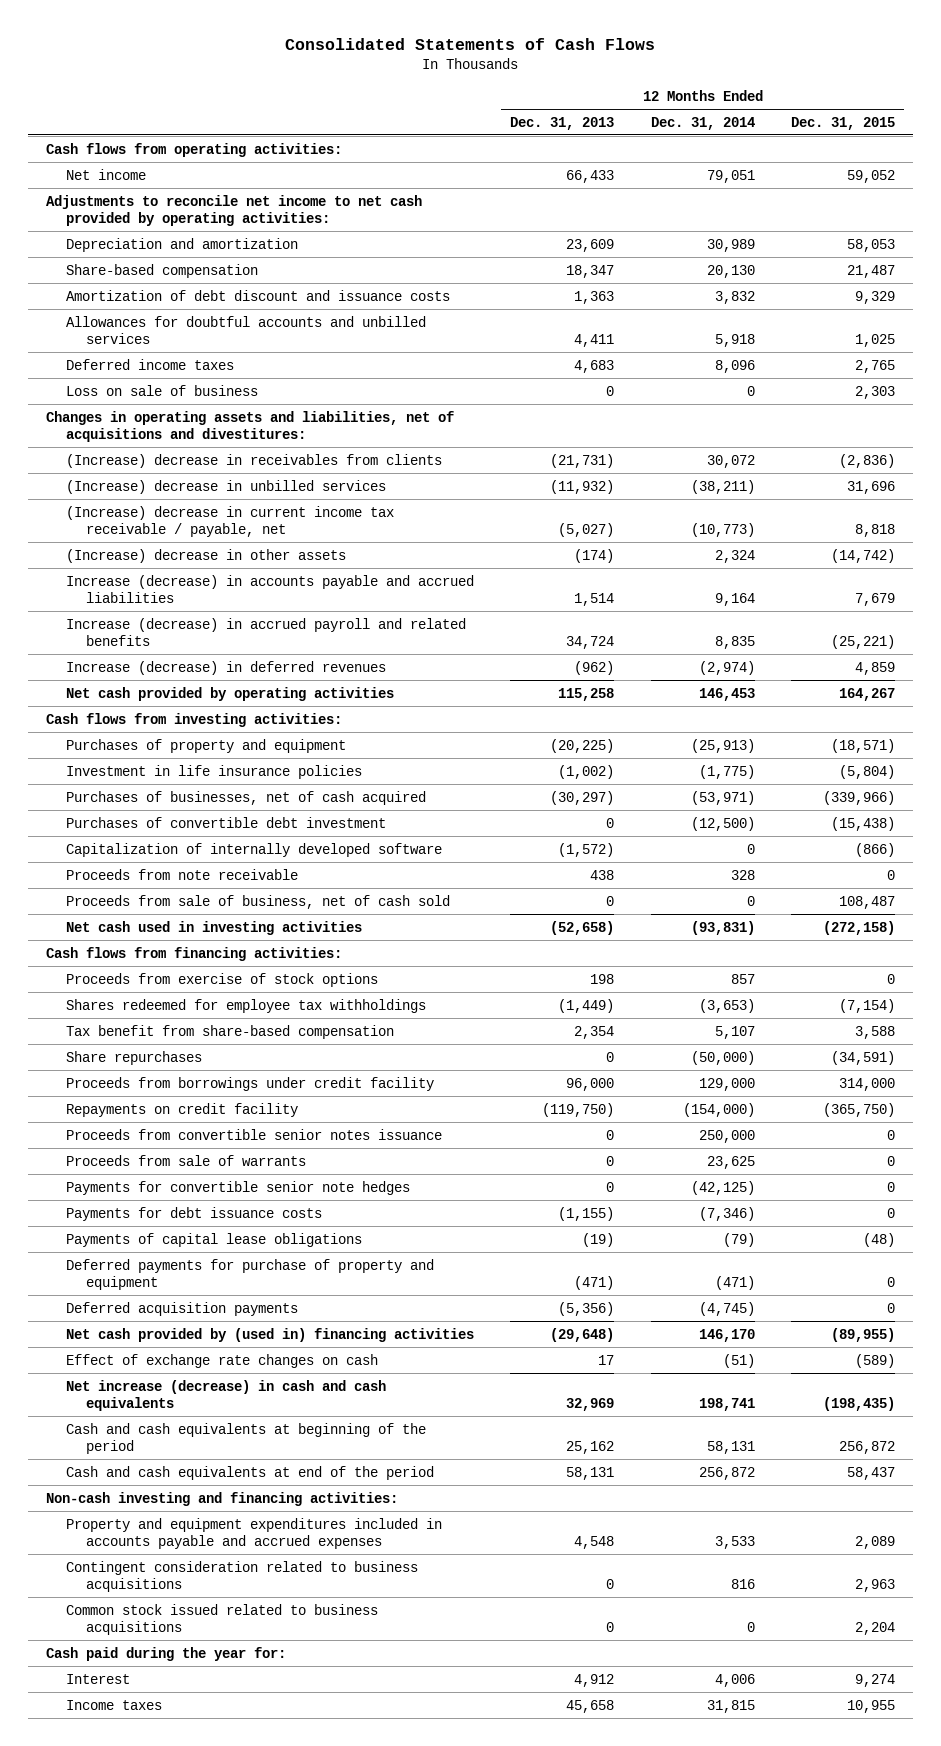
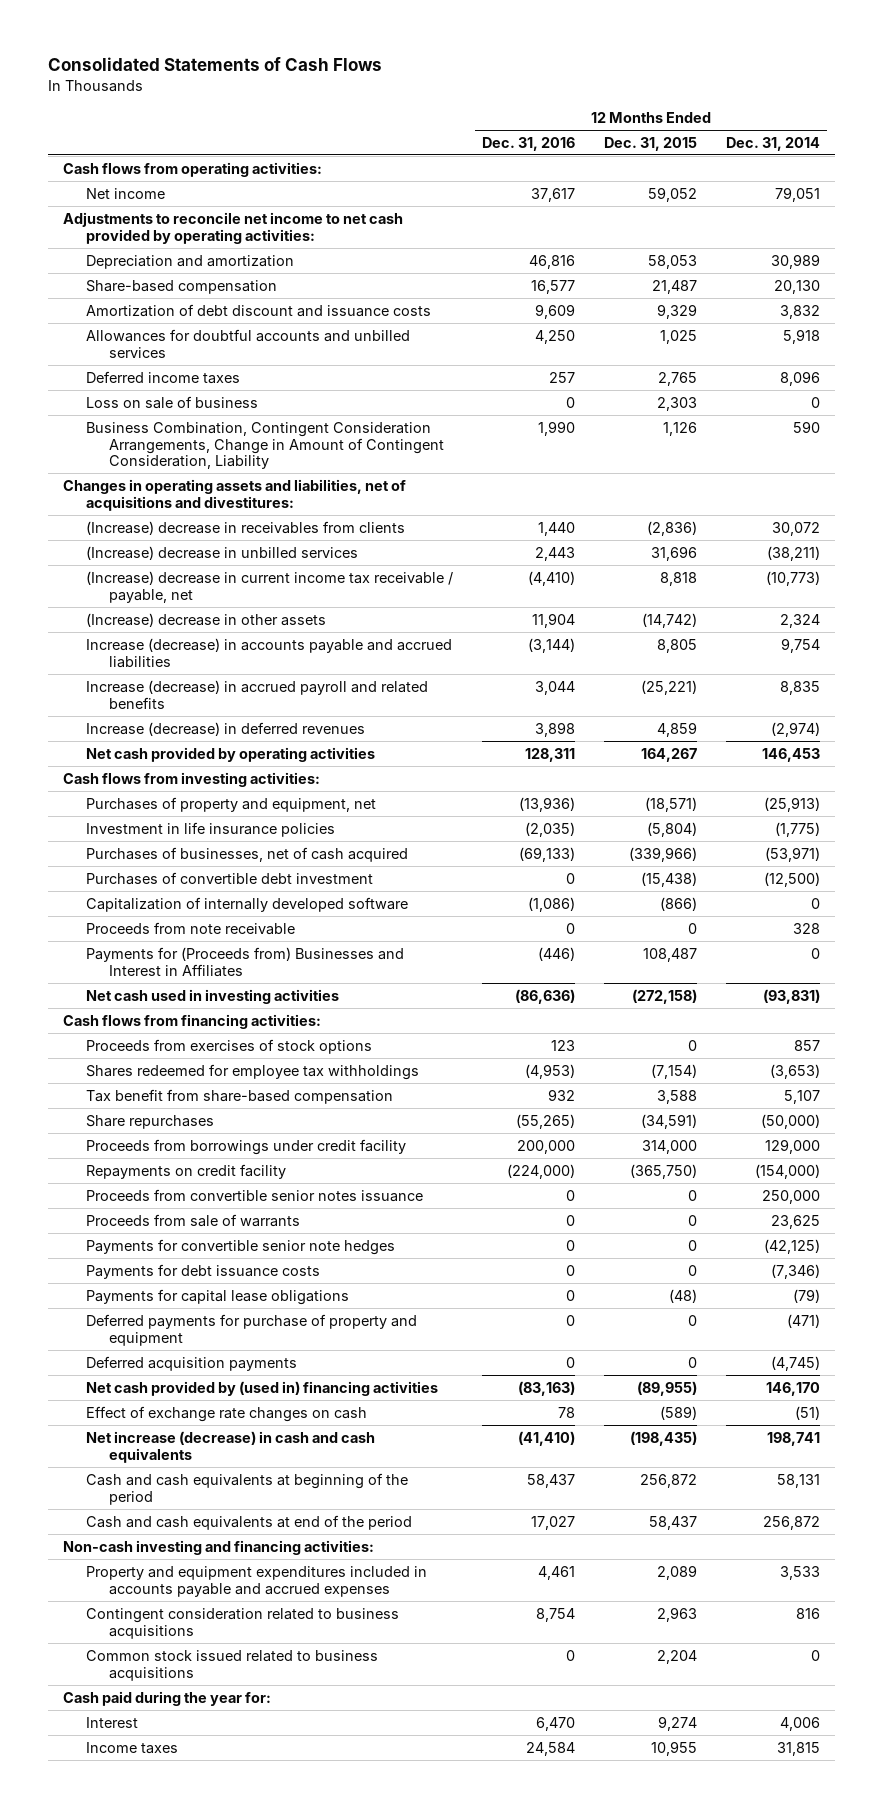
[510,116,615,130] Dec. 31, 2013 -> none
none -> [482,136,576,151] Dec. 31, 2016
none -> [86,421,445,470] Business Combination, Contingent Consideration Arrangements, Change in Amount of Contingent Consideration, Liability
[714,592,755,606] 9,164 -> [781,637,821,653] 9,754
[854,592,895,606] 7,679 -> [657,638,698,653] 8,805
[66,738,347,753] Purchases of property and equipment -> [86,796,377,812] Purchases of property and equipment, net
[66,894,451,909] Proceeds from sale of business, net of cash sold -> [86,946,405,977] Payments for (Proceeds from) Businesses and Interest in Affiliates
[66,972,379,987] Proceeds from exercise of stock options -> [86,1038,373,1054] Proceeds from exercises of stock options
[66,1232,363,1247] Payments of capital lease obligations -> [86,1288,350,1305] Payments for capital lease obligations

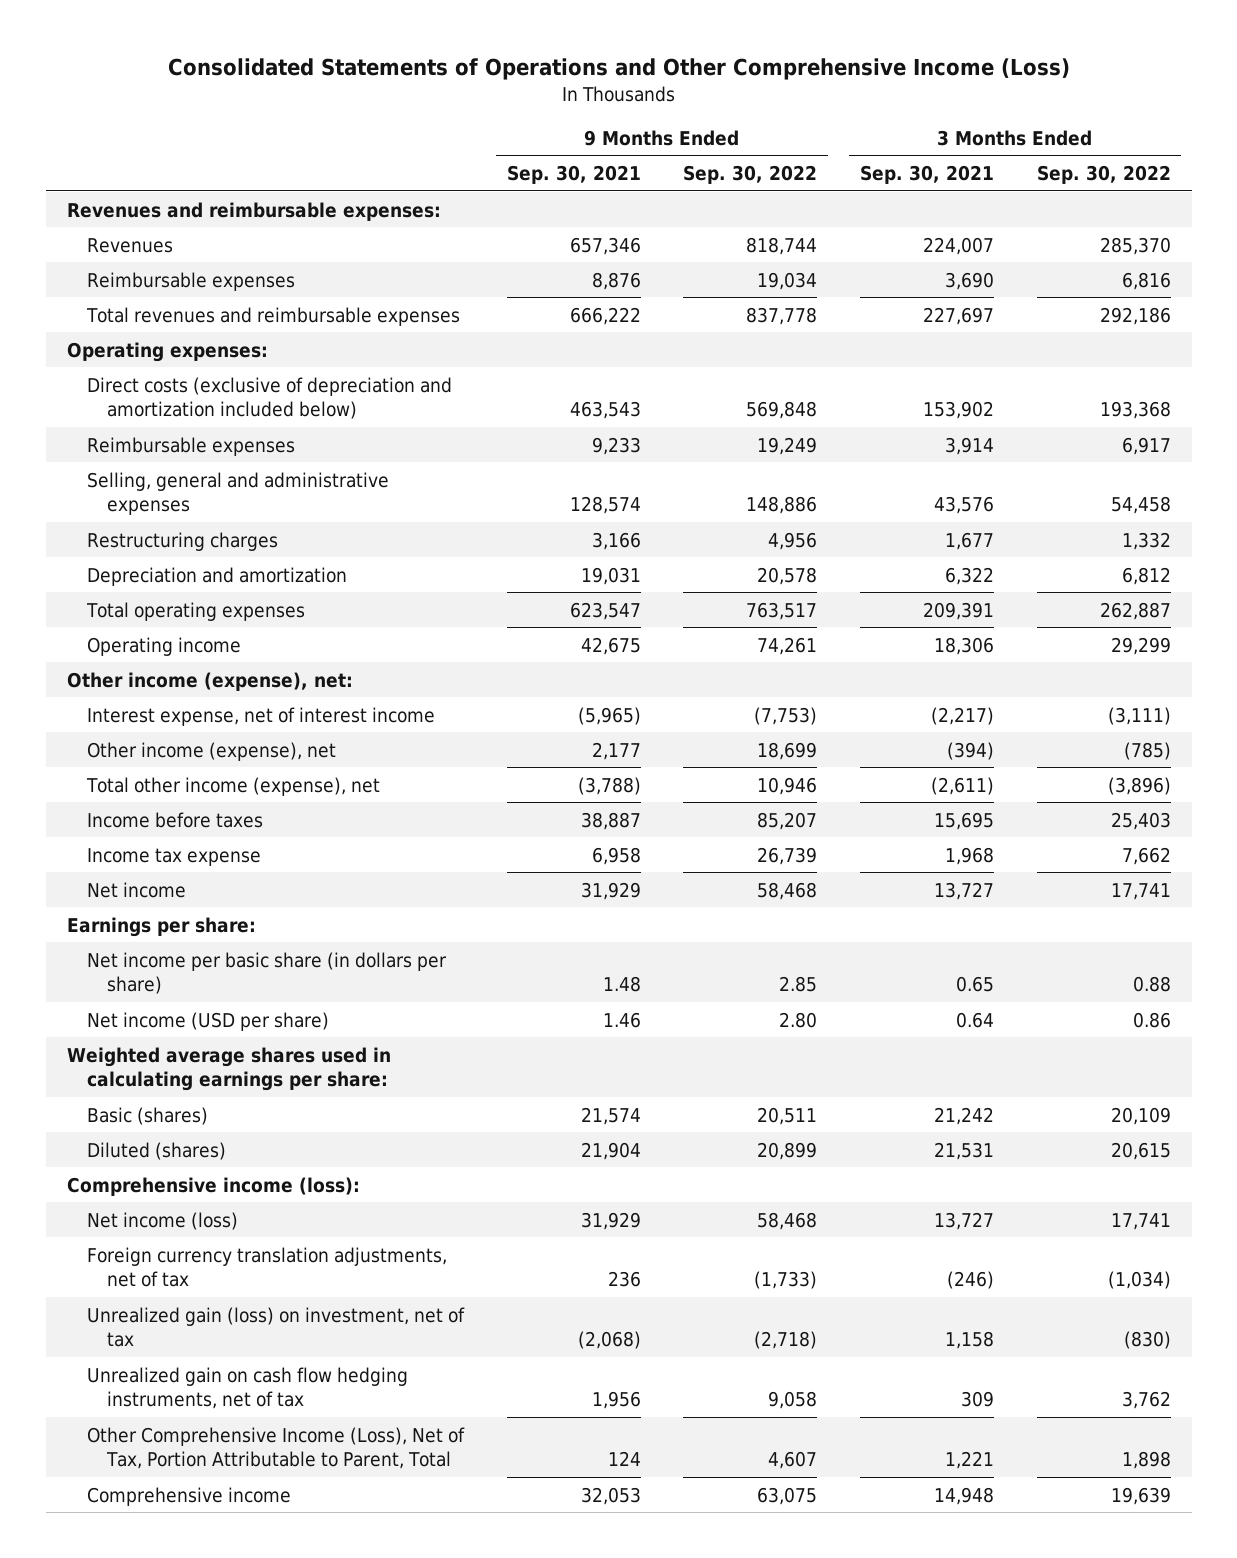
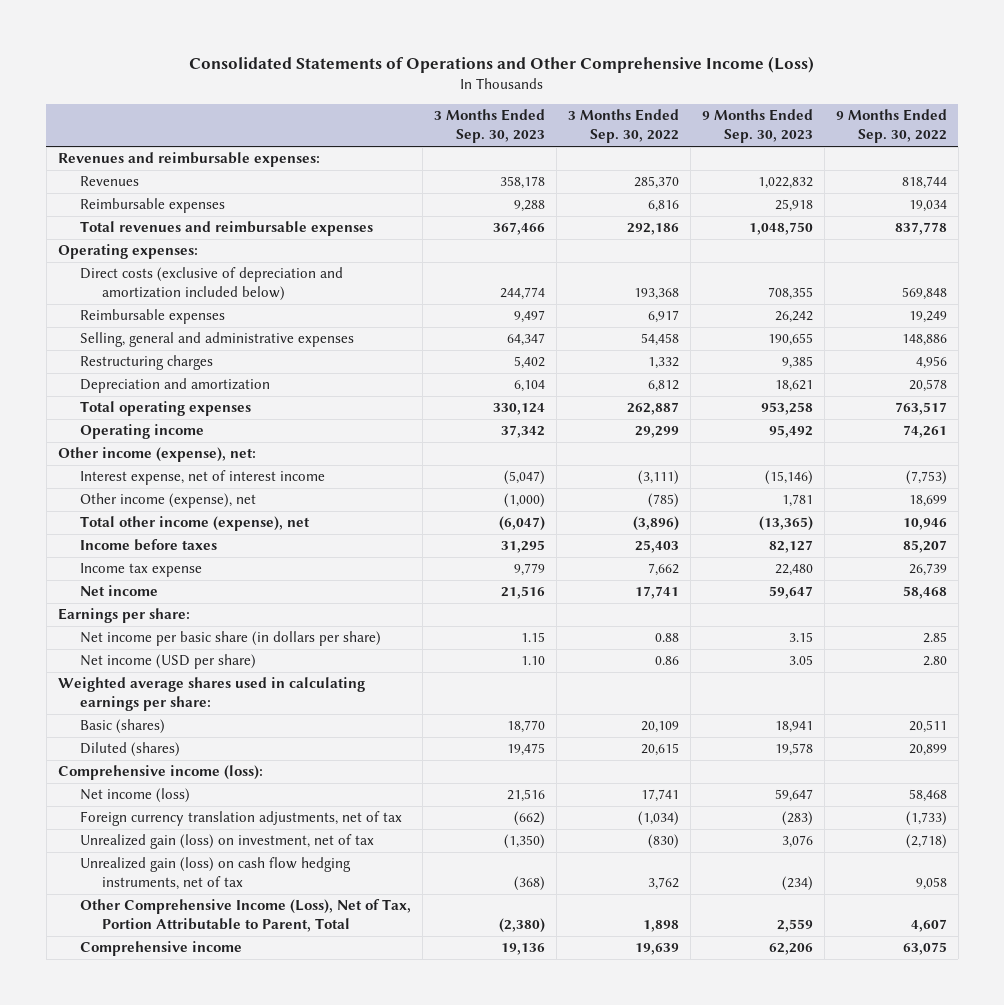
[506,165,641,185] Sep. 30, 2021 -> none
[859,165,994,185] Sep. 30, 2021 -> none
none -> [433,109,545,144] 3 Months Ended Sep. 30, 2023
none -> [701,109,813,144] 9 Months Ended Sep. 30, 2023
[87,1366,409,1409] Unrealized gain on cash flow hedging instruments, net of tax -> [79,857,351,891] Unrealized gain (loss) on cash flow hedging instruments, net of tax

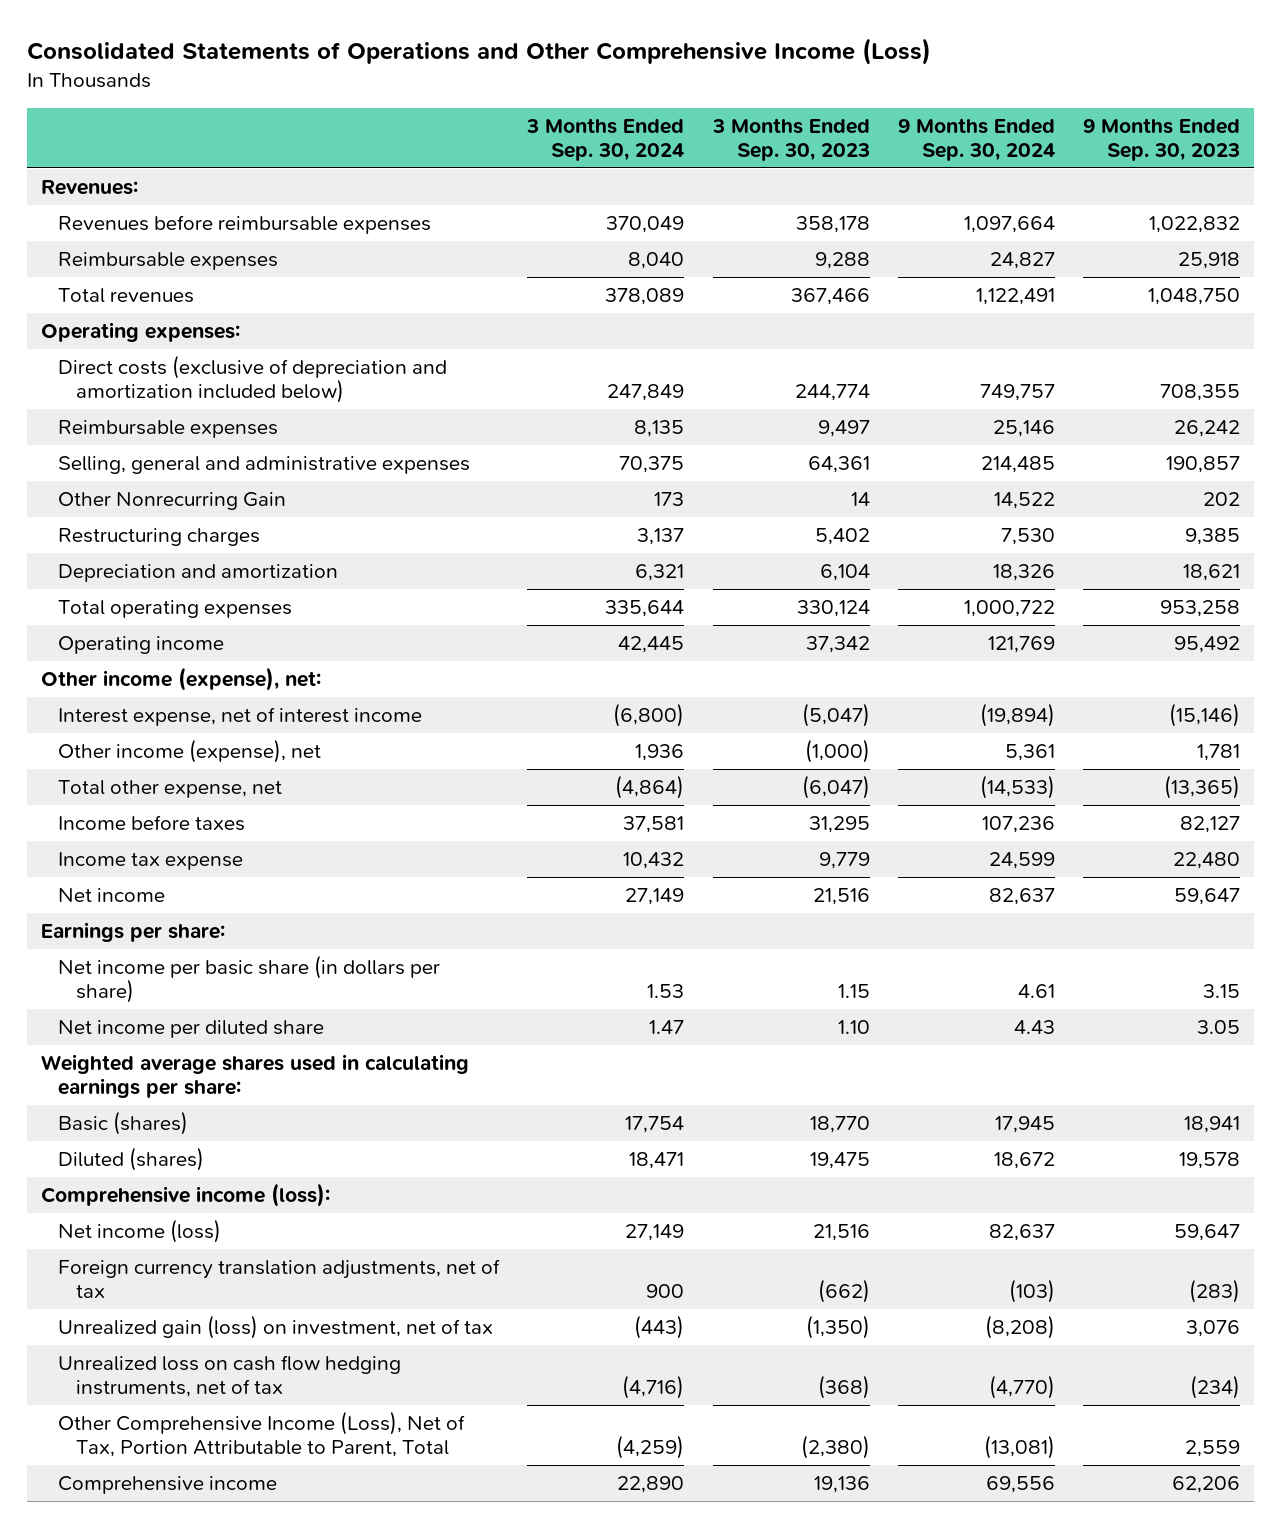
[567,109,679,144] 3 Months Ended Sep. 30, 2022 -> none
[835,109,947,144] 9 Months Ended Sep. 30, 2022 -> none
none -> [526,117,685,161] 3 Months Ended Sep. 30, 2024
none -> [897,117,1055,161] 9 Months Ended Sep. 30, 2024
[57,152,320,168] Revenues and reimbursable expenses: -> [40,179,138,195] Revenues:
[79,176,139,187] Revenues -> [58,214,432,234] Revenues before reimbursable expenses
[79,221,373,237] Total revenues and reimbursable expenses -> [58,287,195,303] Total revenues
[506,333,545,347] 64,347 -> [807,455,870,473] 64,361
[767,333,813,347] 190,655 -> [1165,455,1240,473] 190,857
none -> [58,491,287,510] Other Nonrecurring Gain
[79,516,310,532] Total other income (expense), net -> [58,779,283,798] Total other expense, net
[79,654,256,670] Net income (USD per share) -> [58,1019,325,1038] Net income per diluted share
[79,857,351,891] Unrealized gain (loss) on cash flow hedging instruments, net of tax -> [58,1354,402,1398] Unrealized loss on cash flow hedging instruments, net of tax

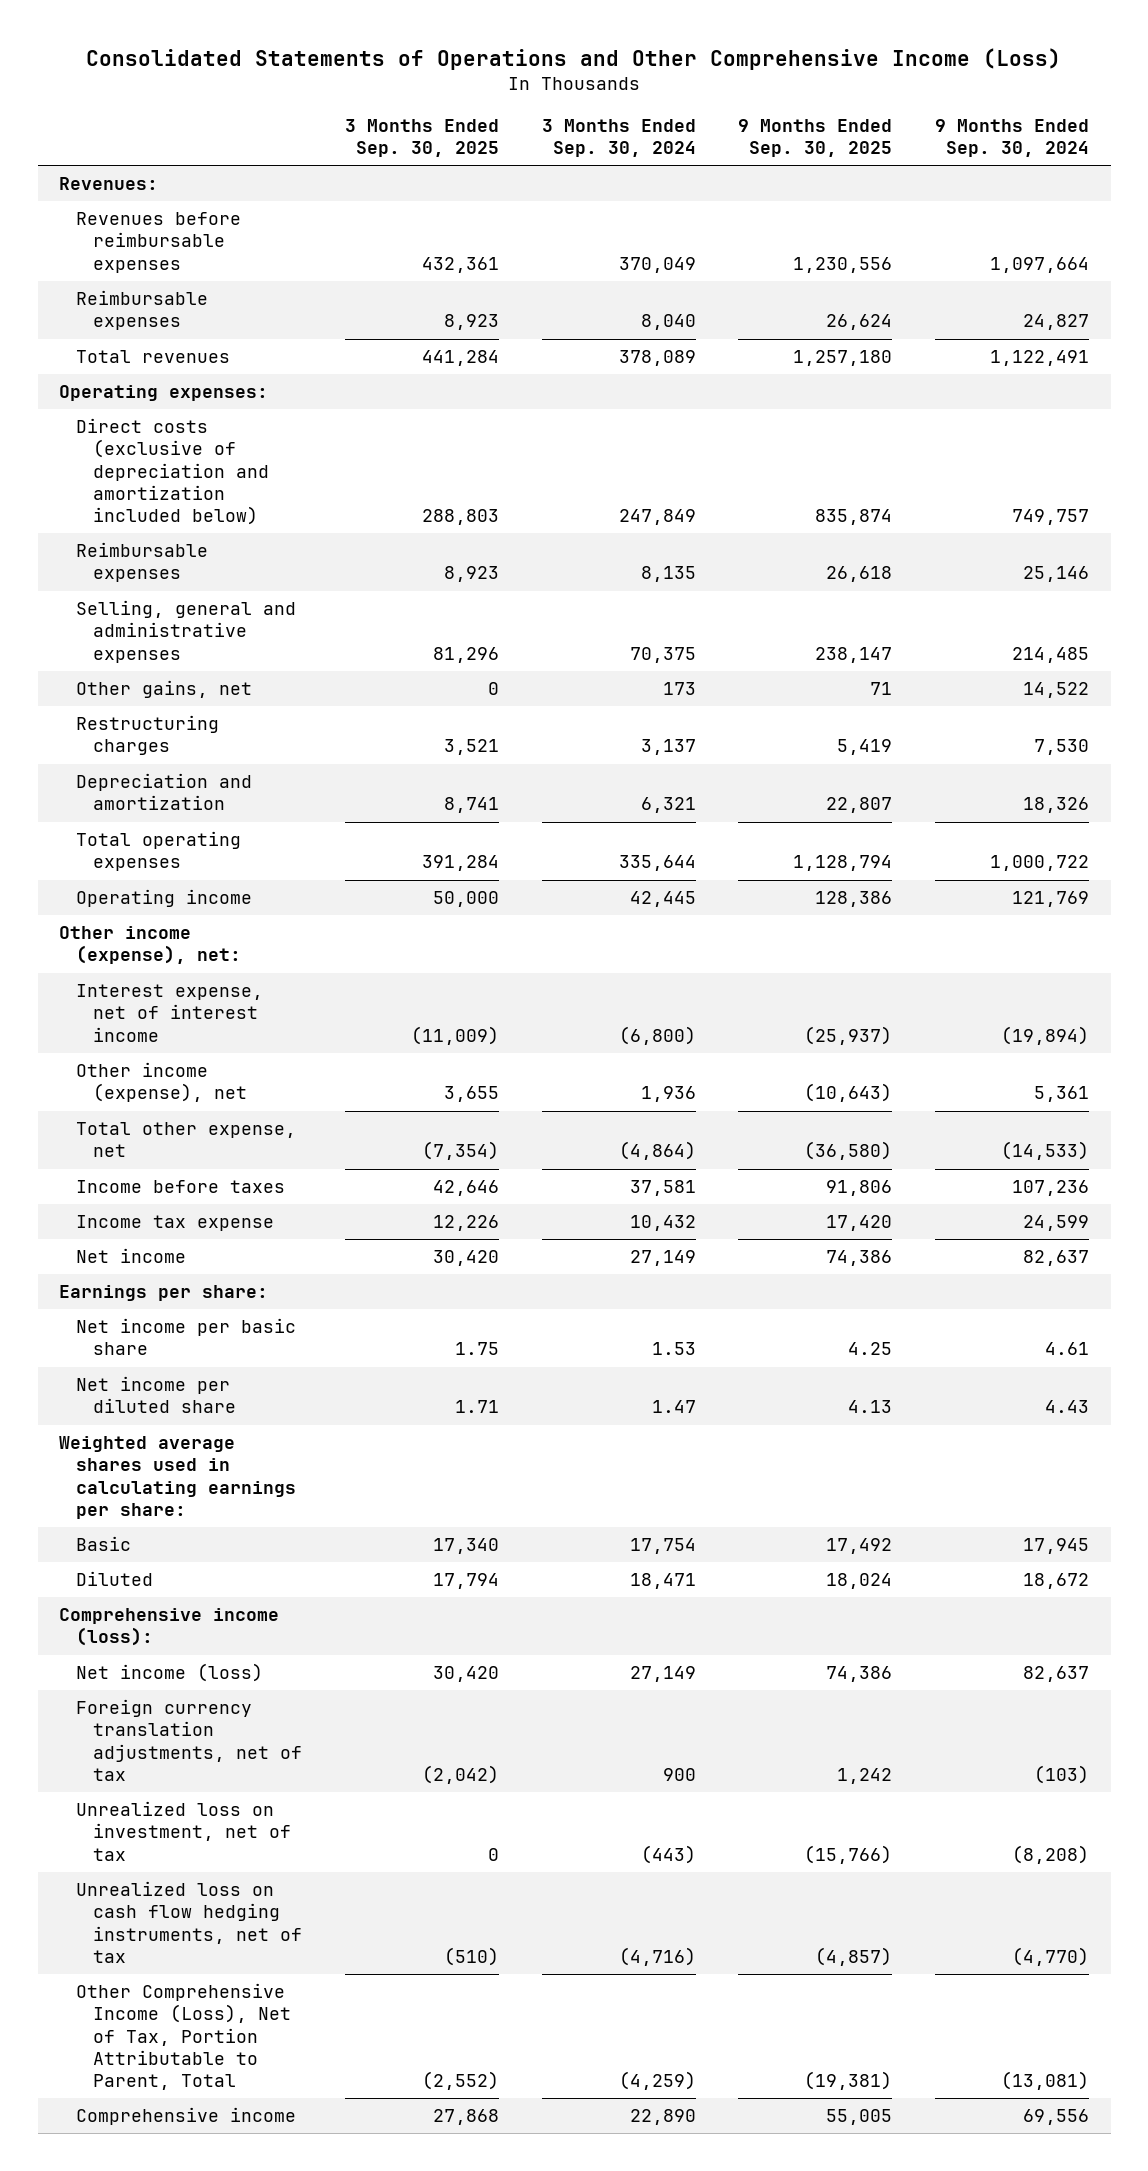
[711,117,870,161] 3 Months Ended Sep. 30, 2023 -> none
[1082,117,1240,161] 9 Months Ended Sep. 30, 2023 -> none
none -> [344,119,499,158] 3 Months Ended Sep. 30, 2025
none -> [738,119,893,158] 9 Months Ended Sep. 30, 2025
[58,491,287,510] Other Nonrecurring Gain -> [75,680,252,699] Other gains, net
[58,954,441,1004] Net income per basic share (in dollars per share) -> [75,1318,296,1356] Net income per basic share
[58,1110,189,1135] Basic (shares) -> [75,1536,131,1552] Basic
[58,1146,205,1171] Diluted (shares) -> [75,1571,153,1587] Diluted
[58,1314,494,1339] Unrealized gain (loss) on investment, net of tax -> [75,1801,291,1861] Unrealized loss on investment, net of tax

